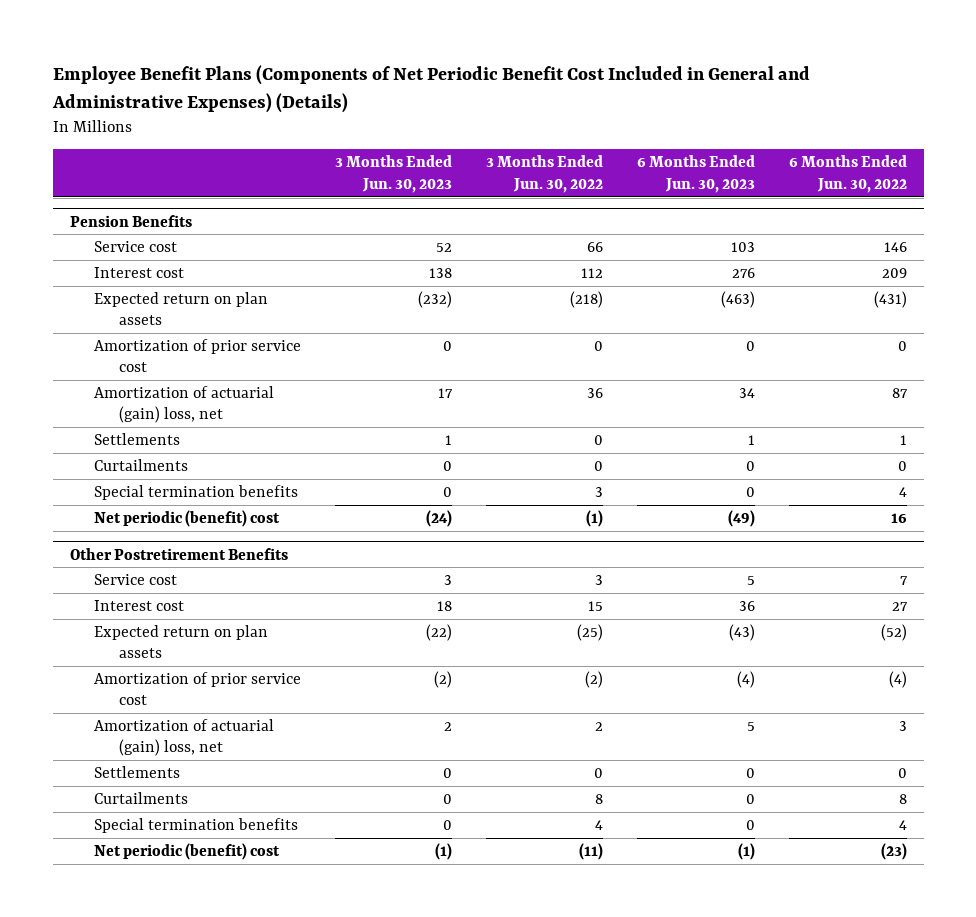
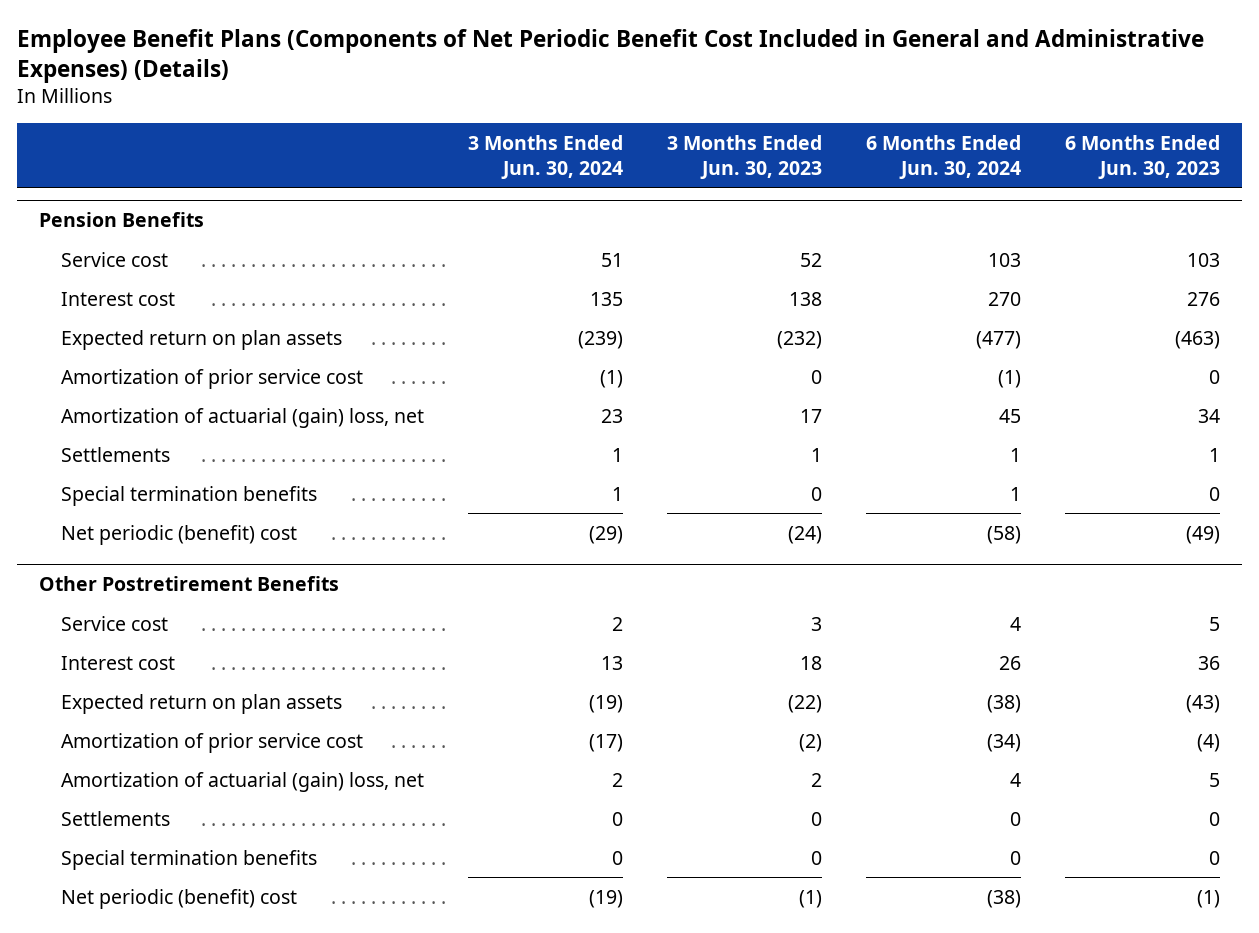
[486,155,604,193] 3 Months Ended Jun. 30, 2022 -> none
[788,155,907,193] 6 Months Ended Jun. 30, 2022 -> none
none -> [467,134,623,179] 3 Months Ended Jun. 30, 2024
none -> [865,134,1021,179] 6 Months Ended Jun. 30, 2024
[94,458,189,471] Curtailments -> none
[94,791,189,804] Curtailments -> none

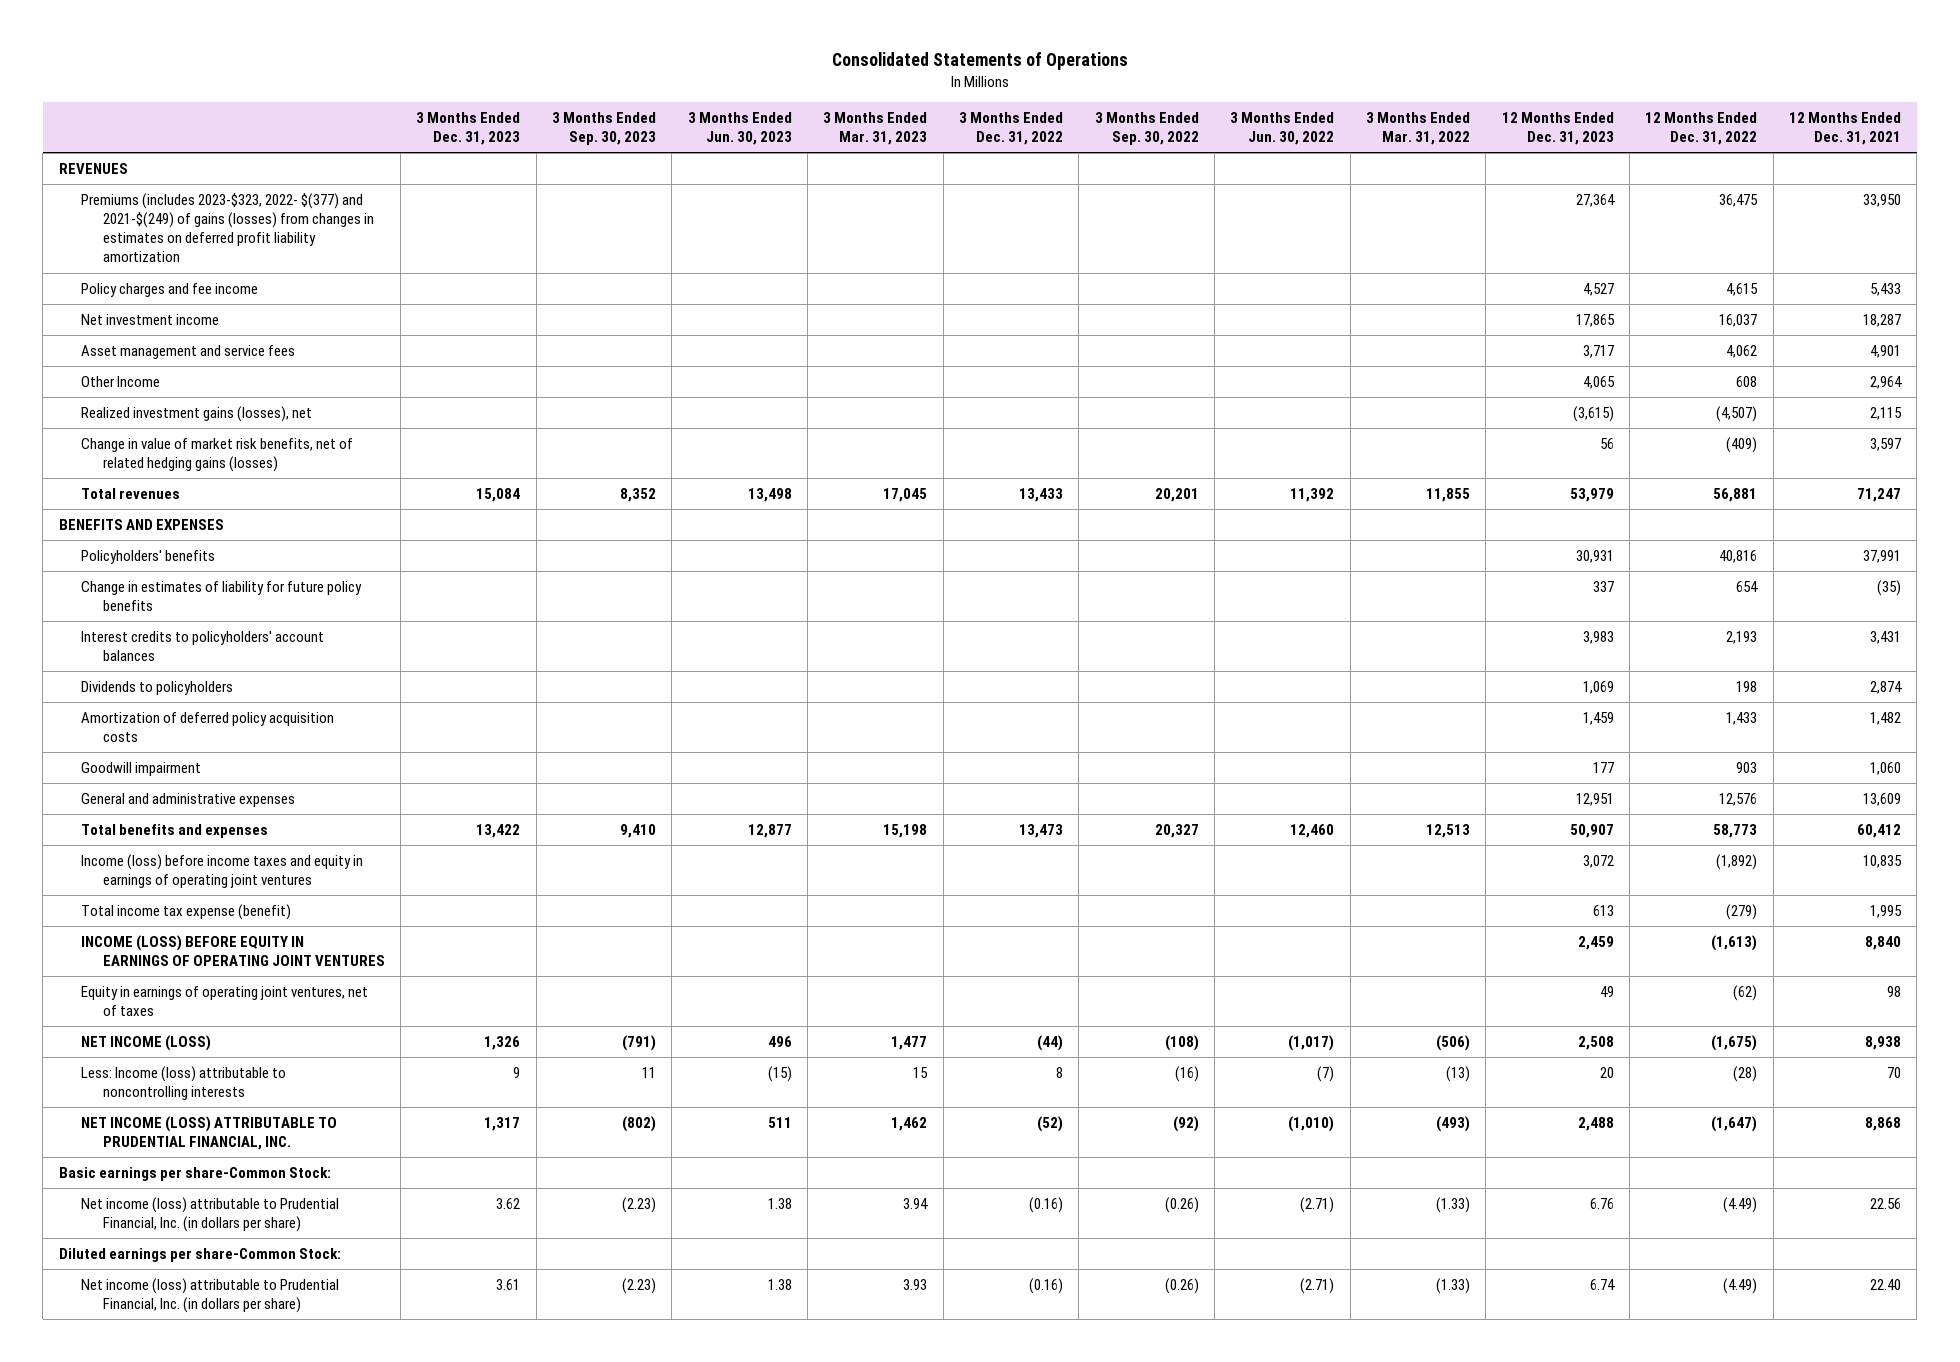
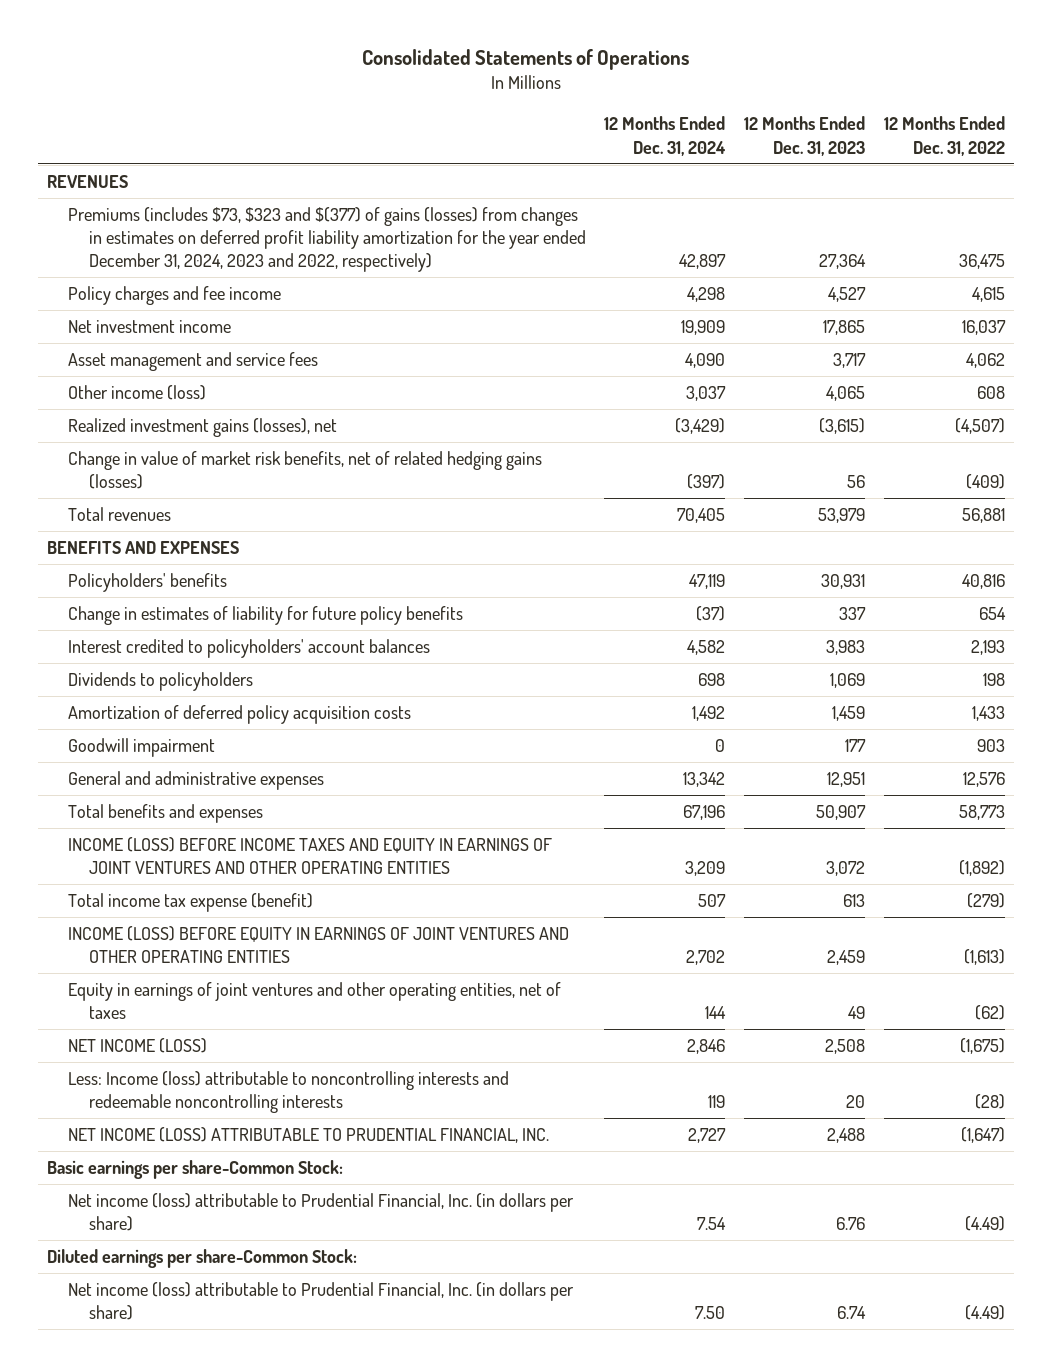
[416,111,521,146] 3 Months Ended Dec. 31, 2023 -> none
[551,111,656,146] 3 Months Ended Sep. 30, 2023 -> none
[687,111,792,146] 3 Months Ended Jun. 30, 2023 -> none
[823,111,928,146] 3 Months Ended Mar. 31, 2023 -> none
[958,111,1063,146] 3 Months Ended Dec. 31, 2022 -> none
[1094,111,1199,146] 3 Months Ended Sep. 30, 2022 -> none
[1230,111,1335,146] 3 Months Ended Jun. 30, 2022 -> none
[1365,111,1470,146] 3 Months Ended Mar. 31, 2022 -> none
[1788,111,1901,146] 12 Months Ended Dec. 31, 2021 -> none
none -> [604,116,727,156] 12 Months Ended Dec. 31, 2024
[80,192,374,263] Premiums (includes 2023-$323, 2022- $(377) and 2021-$(249) of gains (losses) from changes in estimates on deferred profit liability amortization -> [67,207,586,273] Premiums (includes $73, $323 and $(377) of gains (losses) from changes in estimates on deferred profit liability amortization for the year ended December 31, 2024, 2023 and 2022, respectively)
[80,375,160,387] Other Income -> [67,385,206,401] Other income (loss)
[80,630,324,662] Interest credits to policyholders' account balances -> [67,639,430,659] Interest credited to policyholders' account balances
[80,853,363,889] Income (loss) before income taxes and equity in earnings of operating joint ventures -> [67,837,552,875] INCOME (LOSS) BEFORE INCOME TAXES AND EQUITY IN EARNINGS OF JOINT VENTURES AND OTHER OPERATING ENTITIES
[80,934,385,967] INCOME (LOSS) BEFORE EQUITY IN EARNINGS OF OPERATING JOINT VENTURES -> [67,926,569,964] INCOME (LOSS) BEFORE EQUITY IN EARNINGS OF JOINT VENTURES AND OTHER OPERATING ENTITIES
[80,985,368,1017] Equity in earnings of operating joint ventures, net of taxes -> [67,982,561,1020] Equity in earnings of joint ventures and other operating entities, net of taxes
[80,1065,286,1101] Less: Income (loss) attributable to noncontrolling interests -> [67,1071,509,1114] Less: Income (loss) attributable to noncontrolling interests and redeemable noncontrolling interests

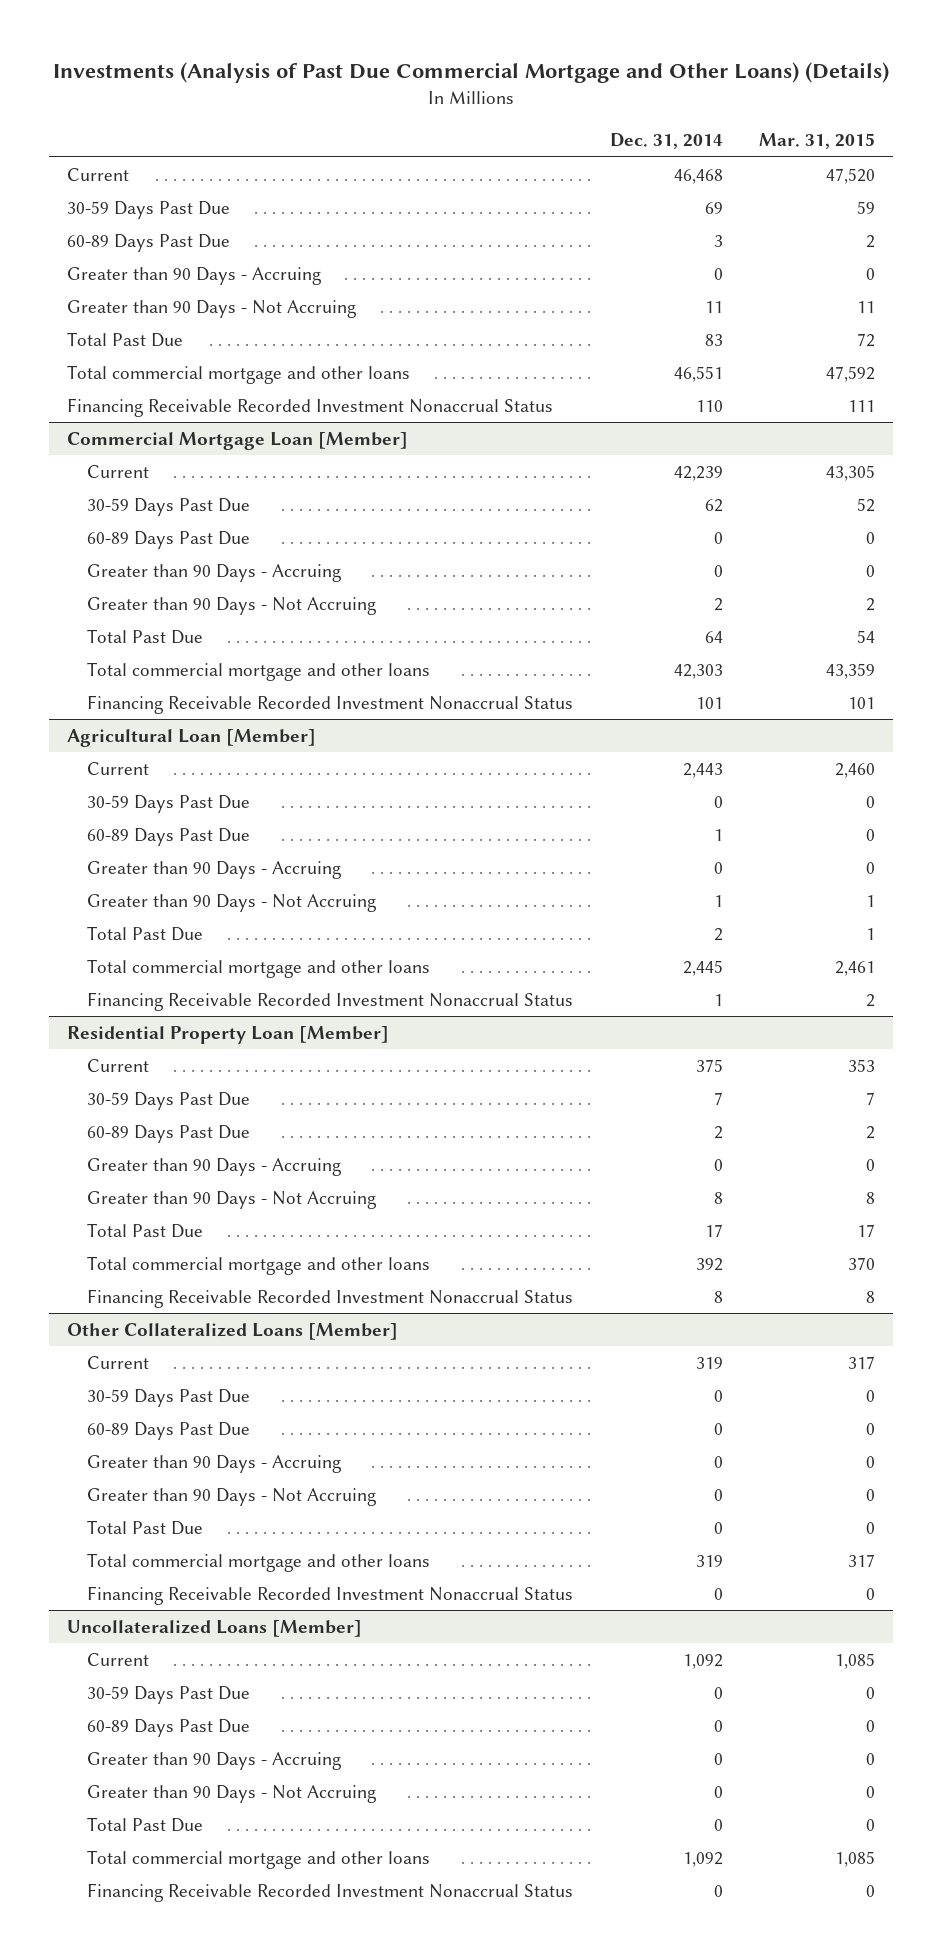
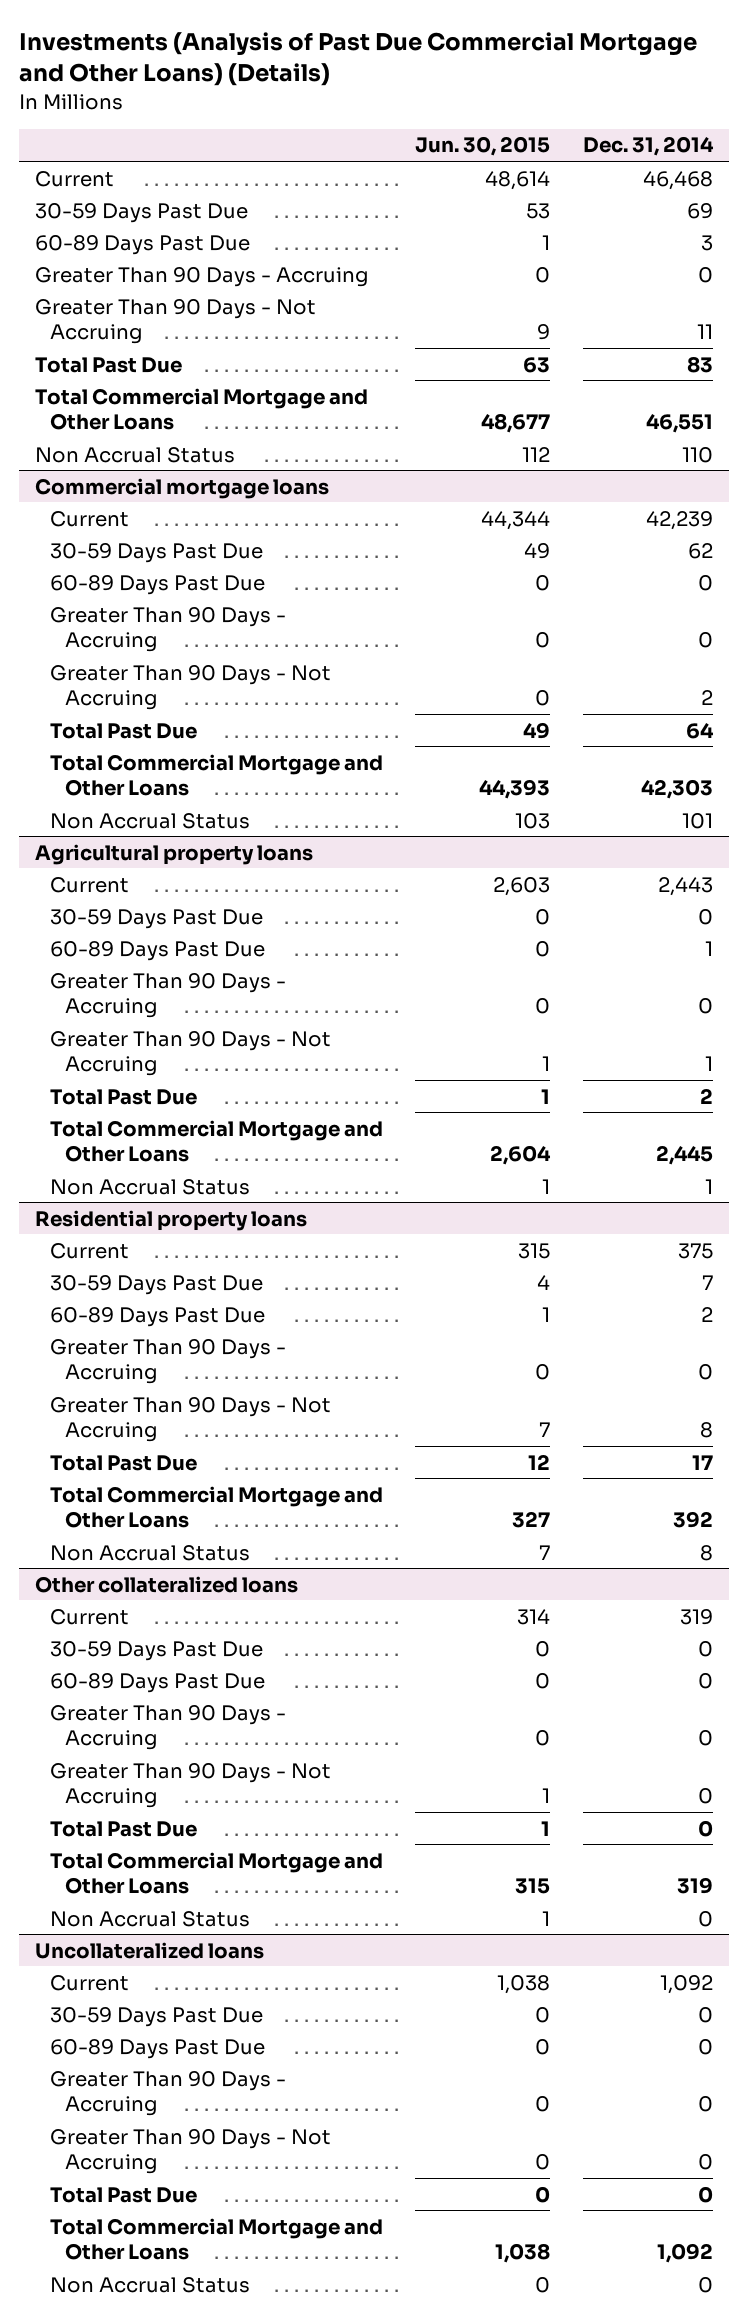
[758,133,875,150] Mar. 31, 2015 -> none
none -> [415,136,551,157] Jun. 30, 2015
[66,266,321,285] Greater than 90 Days - Accruing -> [34,266,369,287] Greater Than 90 Days - Accruing
[66,299,356,318] Greater than 90 Days - Not Accruing -> [34,298,316,345] Greater Than 90 Days - Not Accruing
[66,364,410,384] Total commercial mortgage and other loans -> [34,387,368,431] Total Commercial Mortgage and Other Loans
[66,397,553,417] Financing Receivable Recorded Investment Nonaccrual Status -> [34,446,235,463] Non Accrual Status
[66,431,408,450] Commercial Mortgage Loan [Member] -> [34,477,329,499] Commercial mortgage loans
[87,563,342,582] Greater than 90 Days - Accruing -> [49,606,286,653] Greater Than 90 Days - Accruing
[87,596,377,615] Greater than 90 Days - Not Accruing -> [49,664,331,711] Greater Than 90 Days - Not Accruing
[87,661,431,681] Total commercial mortgage and other loans -> [49,753,383,797] Total Commercial Mortgage and Other Loans
[87,694,574,714] Financing Receivable Recorded Investment Nonaccrual Status -> [49,812,250,829] Non Accrual Status
[66,728,316,747] Agricultural Loan [Member] -> [34,843,313,865] Agricultural property loans
[87,860,342,879] Greater than 90 Days - Accruing -> [49,972,286,1019] Greater Than 90 Days - Accruing
[87,893,377,912] Greater than 90 Days - Not Accruing -> [49,1030,331,1077] Greater Than 90 Days - Not Accruing
[87,958,431,978] Total commercial mortgage and other loans -> [49,1119,383,1163] Total Commercial Mortgage and Other Loans
[87,991,574,1011] Financing Receivable Recorded Investment Nonaccrual Status -> [49,1178,250,1195] Non Accrual Status
[66,1025,389,1044] Residential Property Loan [Member] -> [34,1209,307,1231] Residential property loans
[87,1157,342,1176] Greater than 90 Days - Accruing -> [49,1338,286,1385] Greater Than 90 Days - Accruing
[87,1190,377,1209] Greater than 90 Days - Not Accruing -> [49,1396,331,1443] Greater Than 90 Days - Not Accruing
[87,1255,431,1275] Total commercial mortgage and other loans -> [49,1485,383,1529] Total Commercial Mortgage and Other Loans
[87,1288,574,1308] Financing Receivable Recorded Investment Nonaccrual Status -> [49,1544,250,1561] Non Accrual Status
[66,1322,398,1340] Other Collateralized Loans [Member] -> [34,1575,298,1593] Other collateralized loans
[87,1454,342,1473] Greater than 90 Days - Accruing -> [49,1704,286,1751] Greater Than 90 Days - Accruing
[87,1487,377,1506] Greater than 90 Days - Not Accruing -> [49,1762,331,1809] Greater Than 90 Days - Not Accruing
[87,1552,431,1572] Total commercial mortgage and other loans -> [49,1851,383,1895] Total Commercial Mortgage and Other Loans
[87,1585,574,1605] Financing Receivable Recorded Investment Nonaccrual Status -> [49,1910,250,1927] Non Accrual Status
[66,1619,362,1637] Uncollateralized Loans [Member] -> [34,1941,264,1959] Uncollateralized loans
[87,1751,342,1770] Greater than 90 Days - Accruing -> [49,2070,286,2117] Greater Than 90 Days - Accruing
[87,1784,377,1803] Greater than 90 Days - Not Accruing -> [49,2128,331,2175] Greater Than 90 Days - Not Accruing
[87,1849,431,1869] Total commercial mortgage and other loans -> [49,2217,383,2261] Total Commercial Mortgage and Other Loans
[87,1882,574,1902] Financing Receivable Recorded Investment Nonaccrual Status -> [49,2276,250,2293] Non Accrual Status

